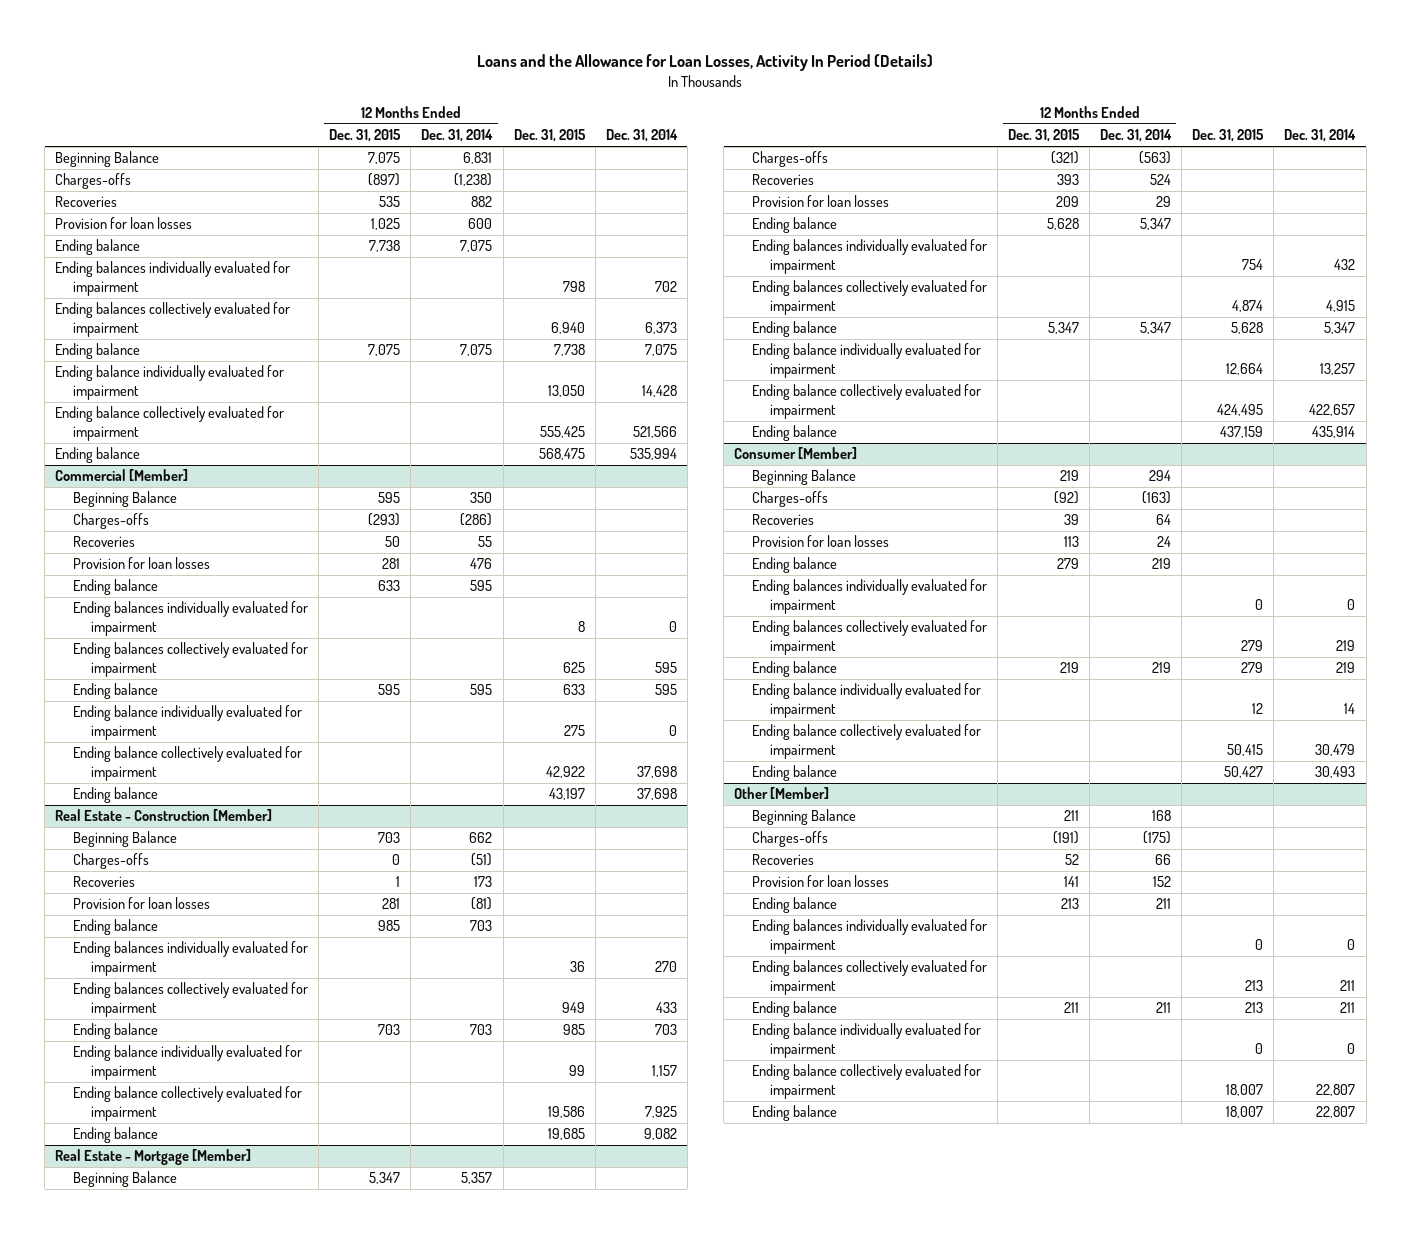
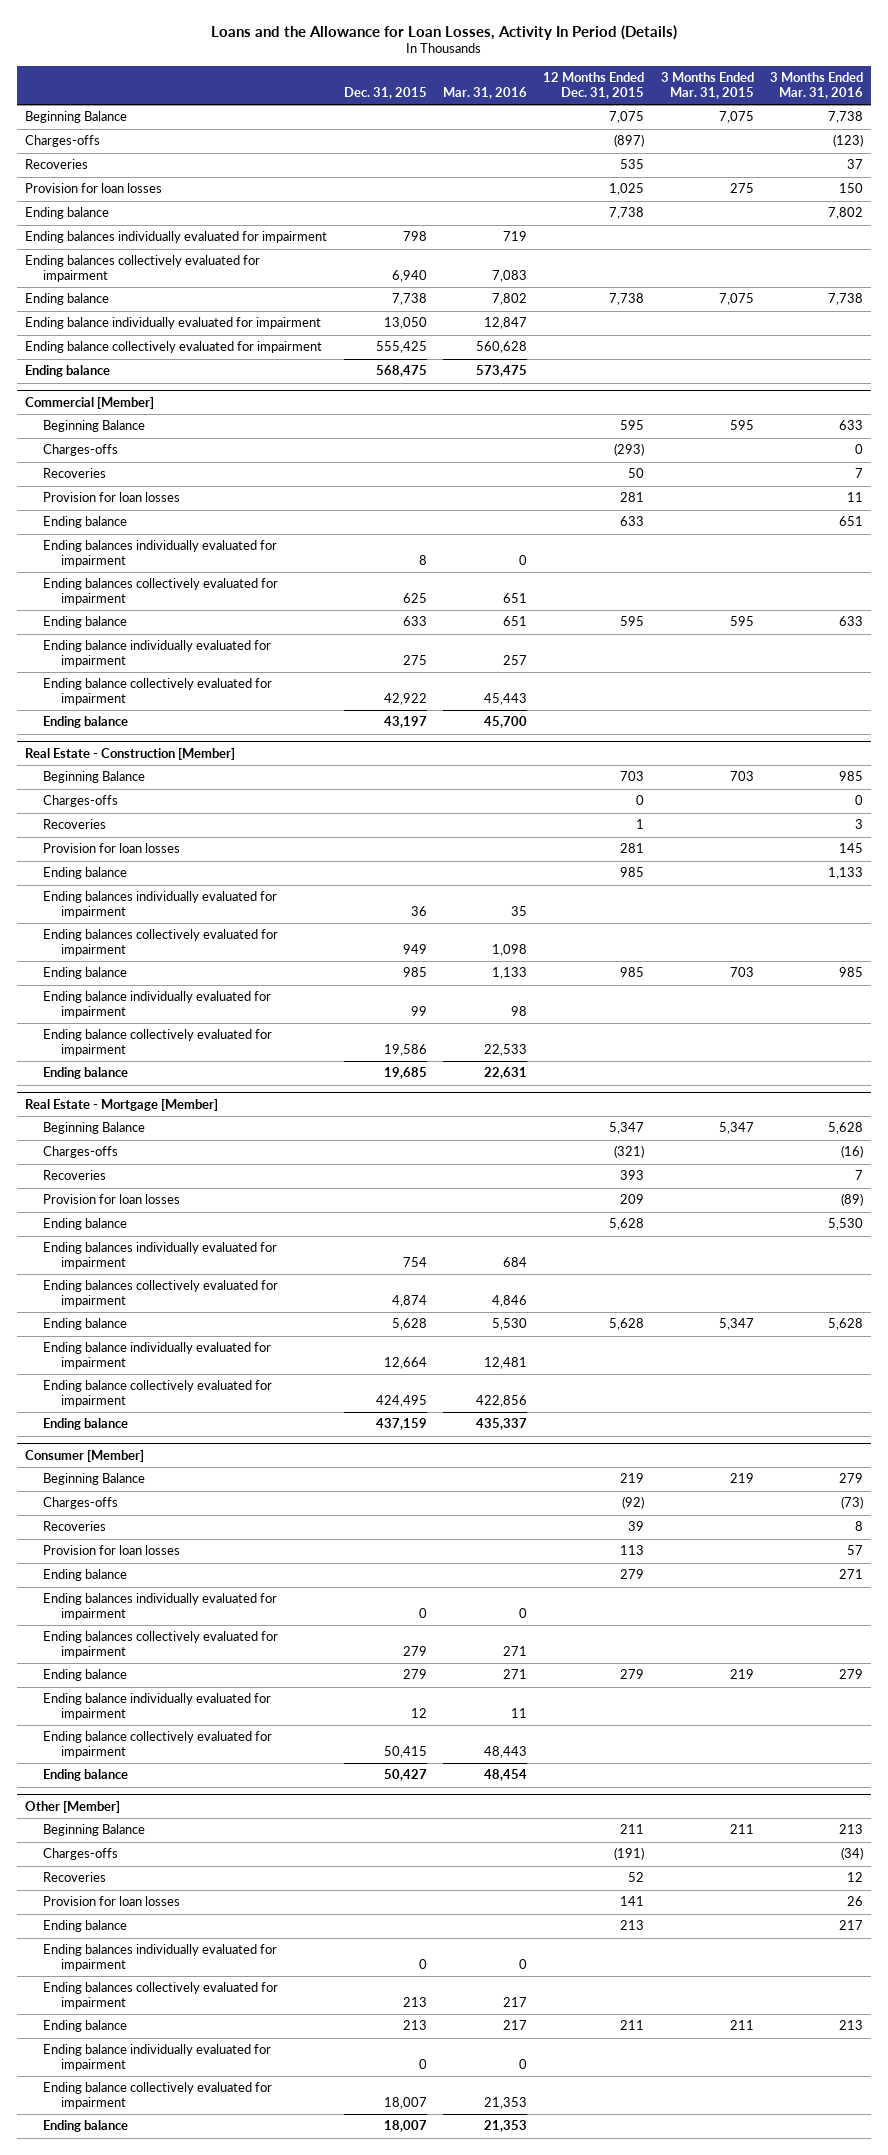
[421,129,494,143] Dec. 31, 2014 -> none
[605,129,678,143] Dec. 31, 2014 -> none
none -> [443,87,528,100] Mar. 31, 2016
none -> [660,72,754,100] 3 Months Ended Mar. 31, 2015
none -> [770,72,864,100] 3 Months Ended Mar. 31, 2016
[368,344,401,357] 7,075 -> [609,293,645,306] 7,738
[378,1024,401,1036] 703 -> [620,967,645,978] 985
[1048,322,1080,335] 5,347 -> [609,1318,645,1331] 5,628
[1060,662,1080,674] 219 -> [620,1669,645,1680] 279

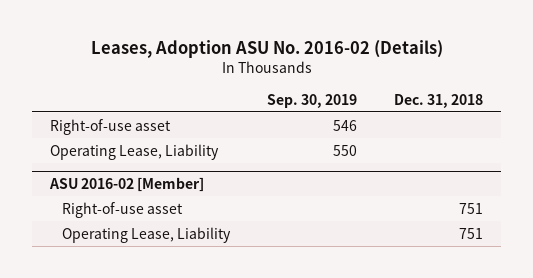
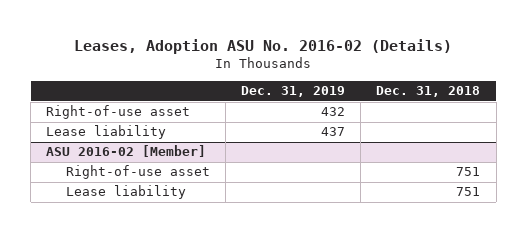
[266,93,357,108] Sep. 30, 2019 -> none
none -> [241,86,346,98] Dec. 31, 2019
[50,143,220,160] Operating Lease, Liability -> [46,125,167,140] Lease liability
[61,226,231,243] Operating Lease, Liability -> [65,185,186,200] Lease liability

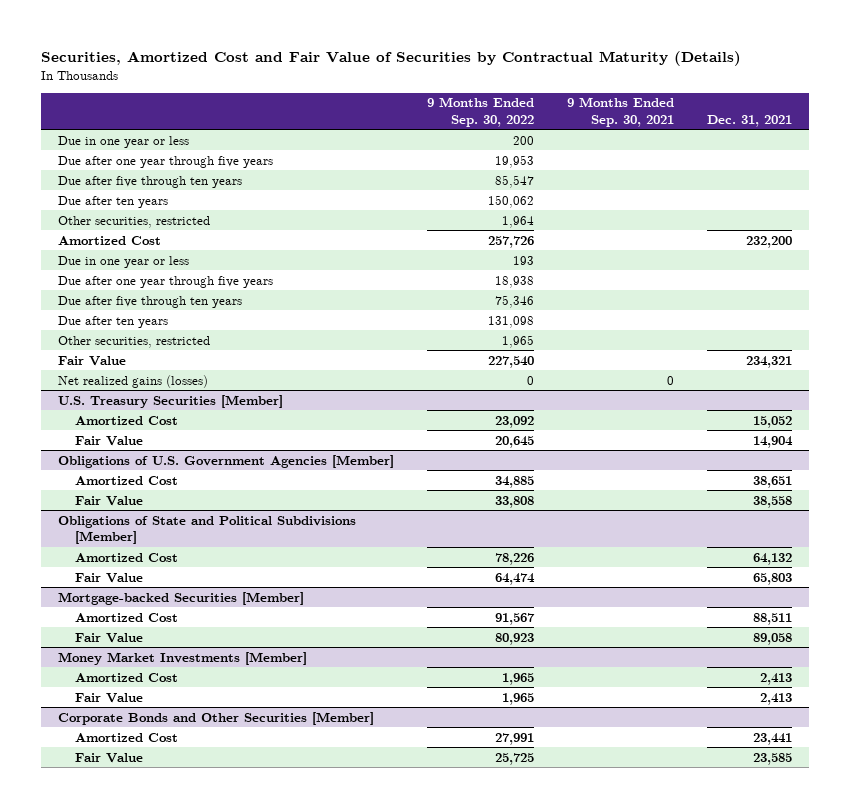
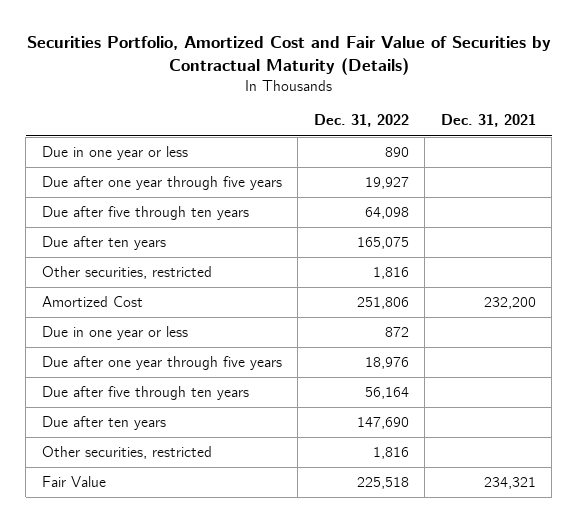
[41,50,742,66] Securities, Amortized Cost and Fair Value of Securities by Contractual Maturity (Details) -> [26,36,551,75] Securities Portfolio, Amortized Cost and Fair Value of Securities by Contractual Maturity (Details)
[426,97,534,127] 9 Months Ended Sep. 30, 2022 -> none
[567,97,675,127] 9 Months Ended Sep. 30, 2021 -> none
none -> [313,114,409,128] Dec. 31, 2022
[57,374,208,388] Net realized gains (losses) -> none
[57,394,283,408] U.S. Treasury Securities [Member] -> none
[74,415,178,425] Amortized Cost -> none
[74,435,143,446] Fair Value -> none
[57,454,394,468] Obligations of U.S. Government Agencies [Member] -> none
[74,475,178,485] Amortized Cost -> none
[74,495,143,506] Fair Value -> none
[57,515,356,545] Obligations of State and Political Subdivisions [Member] -> none
[74,552,178,562] Amortized Cost -> none
[74,572,143,583] Fair Value -> none
[57,591,304,605] Mortgage-backed Securities [Member] -> none
[74,612,178,622] Amortized Cost -> none
[74,632,143,643] Fair Value -> none
[57,651,307,665] Money Market Investments [Member] -> none
[74,672,178,682] Amortized Cost -> none
[74,692,143,703] Fair Value -> none
[57,711,374,725] Corporate Bonds and Other Securities [Member] -> none
[74,732,178,742] Amortized Cost -> none
[74,752,143,763] Fair Value -> none

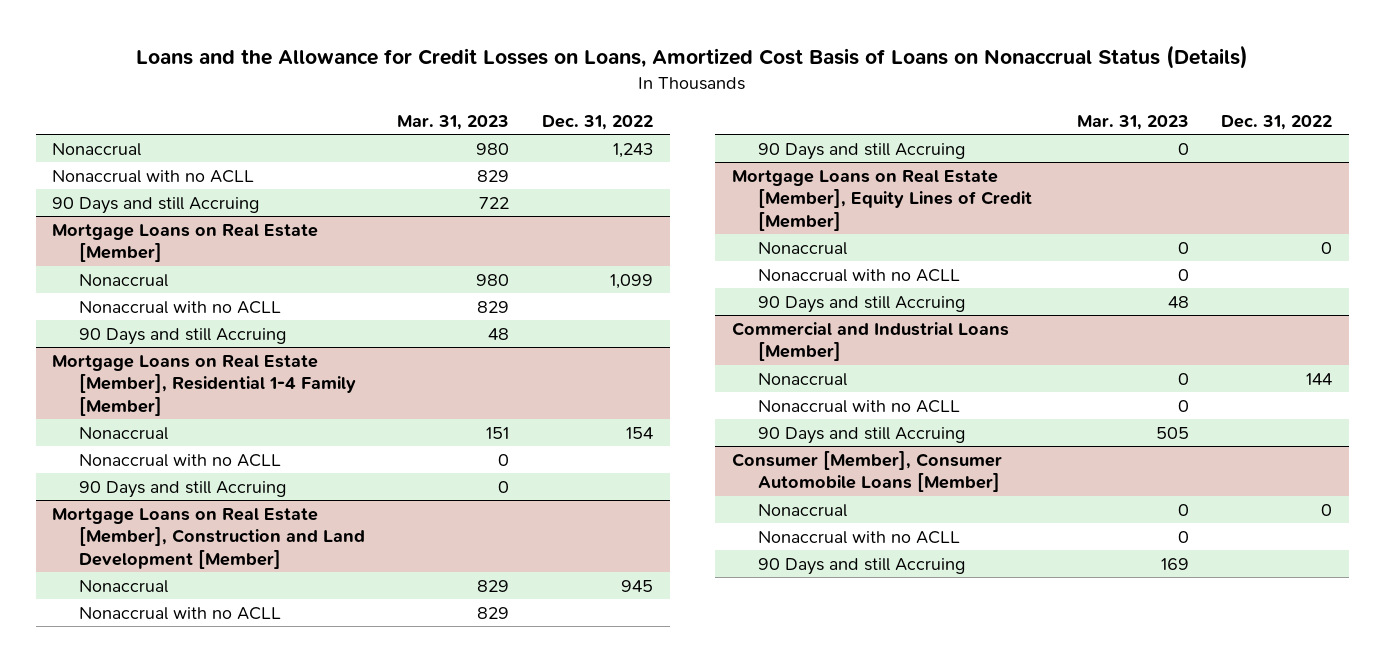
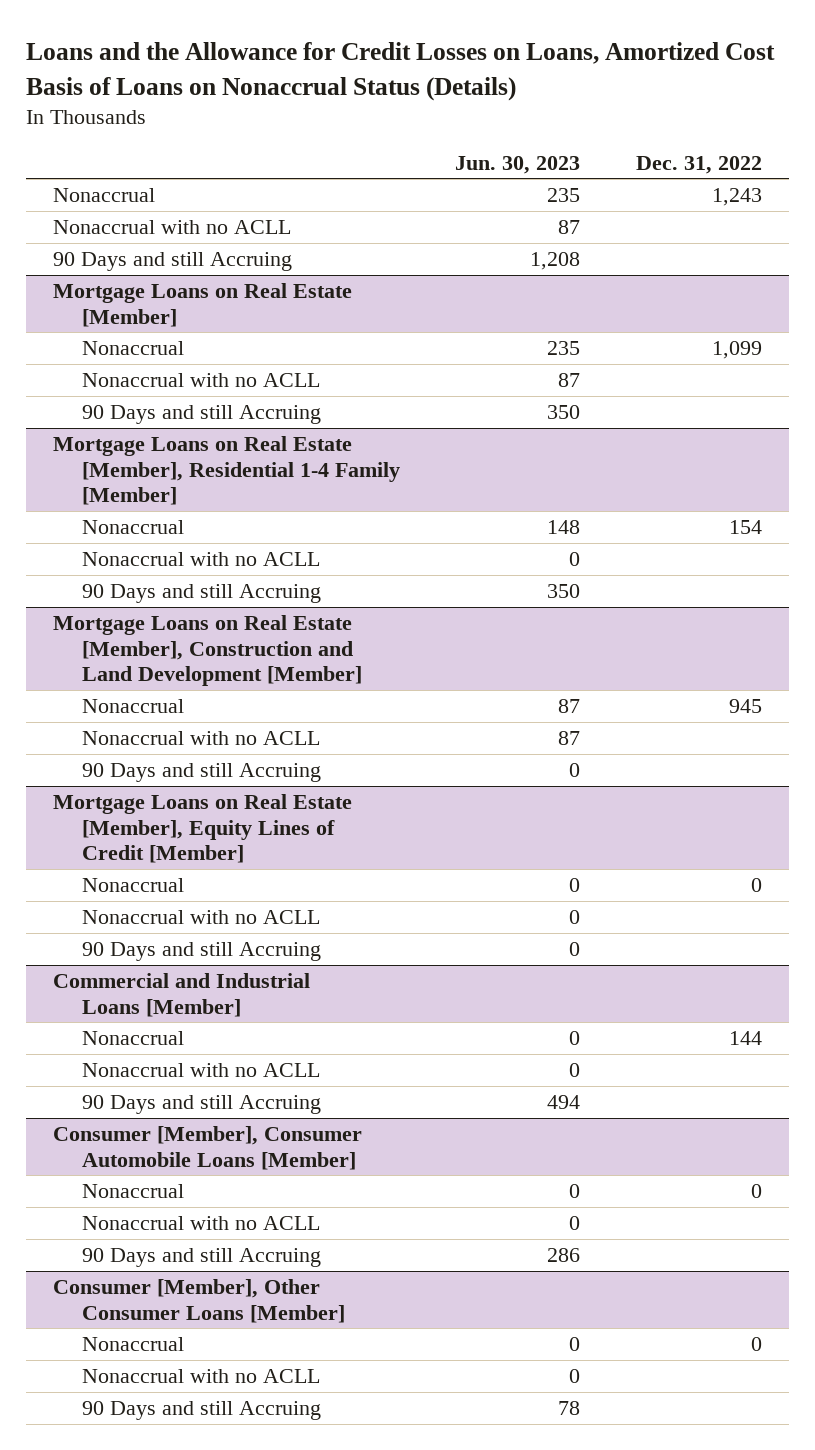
[397,114,510,130] Mar. 31, 2023 -> none
none -> [455,155,581,174] Jun. 30, 2023
none -> [53,1279,346,1323] Consumer [Member], Other Consumer Loans [Member]
none -> [82,1337,185,1352] Nonaccrual
none -> [82,1369,321,1384] Nonaccrual with no ACLL
none -> [82,1401,322,1421] 90 Days and still Accruing

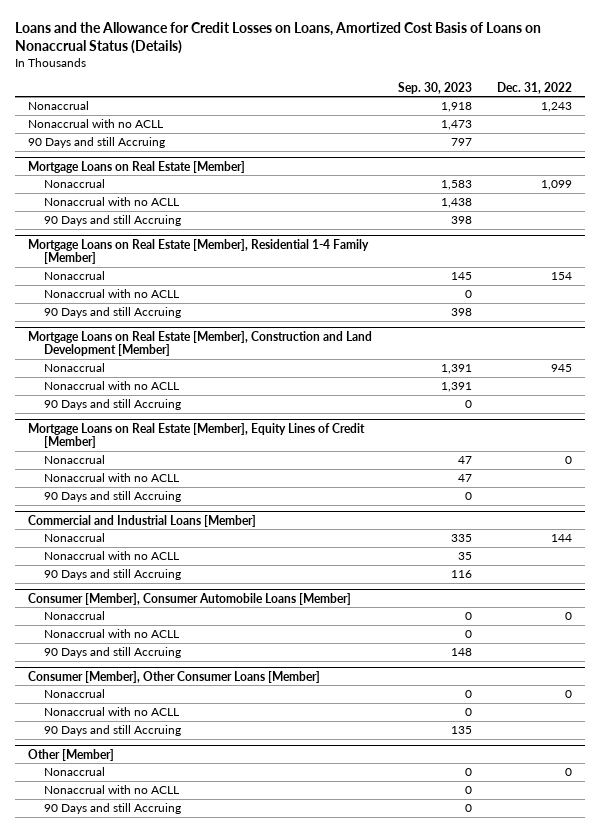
[455,155,581,174] Jun. 30, 2023 -> none
none -> [397,81,472,94] Sep. 30, 2023
none -> [27,748,114,761] Other [Member]
none -> [43,767,105,777] Nonaccrual
none -> [43,785,179,795] Nonaccrual with no ACLL
none -> [43,803,181,815] 90 Days and still Accruing

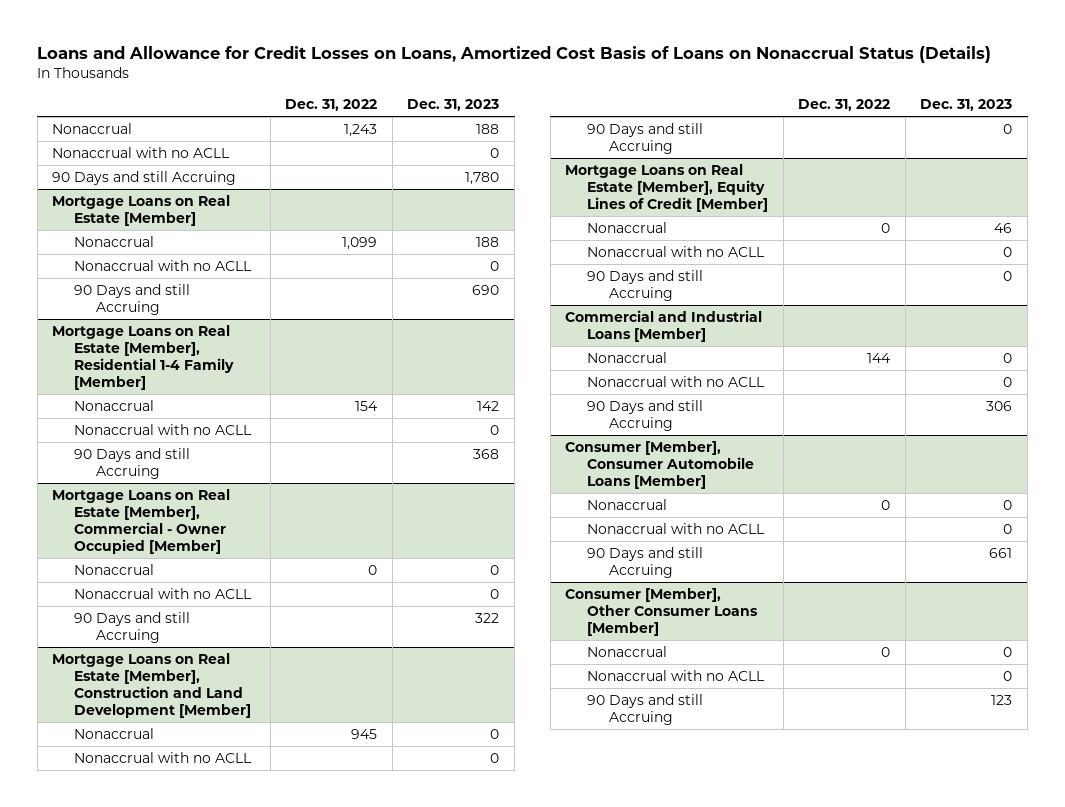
[15,22,542,55] Loans and the Allowance for Credit Losses on Loans, Amortized Cost Basis of Loans on Nonaccrual Status (Details) -> [37,46,992,64] Loans and Allowance for Credit Losses on Loans, Amortized Cost Basis of Loans on Nonaccrual Status (Details)
[397,81,472,94] Sep. 30, 2023 -> none
none -> [407,99,500,112] Dec. 31, 2023
none -> [52,488,231,554] Mortgage Loans on Real Estate [Member], Commercial - Owner Occupied [Member]
none -> [73,563,154,575] Nonaccrual
none -> [73,587,252,599] Nonaccrual with no ACLL
none -> [73,611,190,643] 90 Days and still Accruing
[27,748,114,761] Other [Member] -> none
[43,767,105,777] Nonaccrual -> none
[43,785,179,795] Nonaccrual with no ACLL -> none
[43,803,181,815] 90 Days and still Accruing -> none

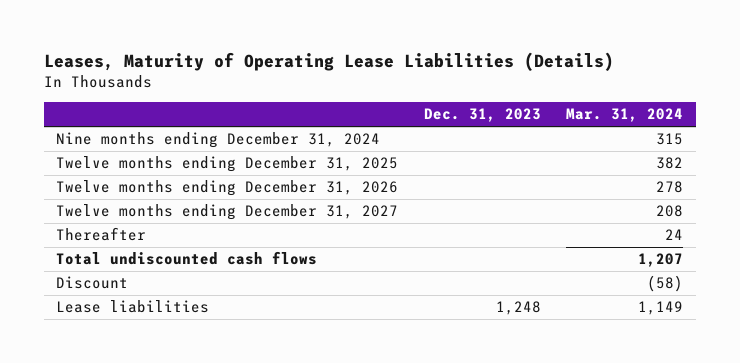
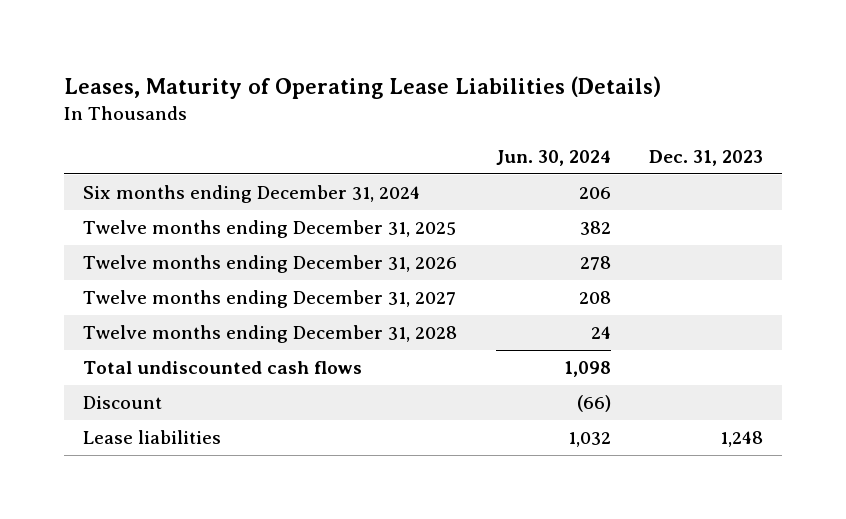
[566,108,684,123] Mar. 31, 2024 -> none
none -> [495,149,611,166] Jun. 30, 2024
[56,132,381,149] Nine months ending December 31, 2024 -> [83,185,421,204] Six months ending December 31, 2024
[56,227,147,242] Thereafter -> none
none -> [83,325,458,344] Twelve months ending December 31, 2028

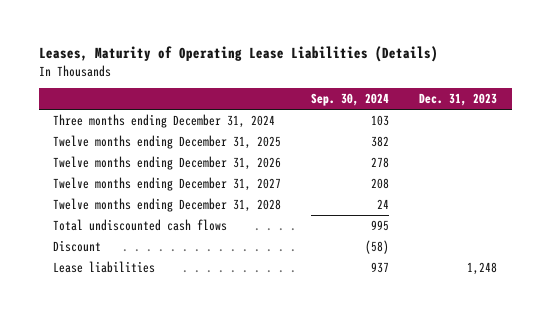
[495,149,611,166] Jun. 30, 2024 -> none
none -> [311,93,390,107] Sep. 30, 2024
[83,185,421,204] Six months ending December 31, 2024 -> [53,113,276,128] Three months ending December 31, 2024

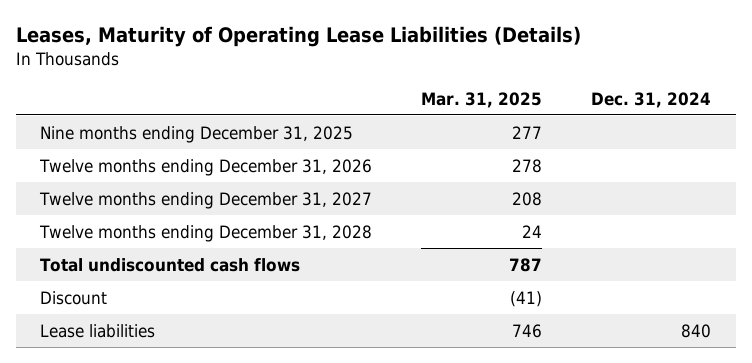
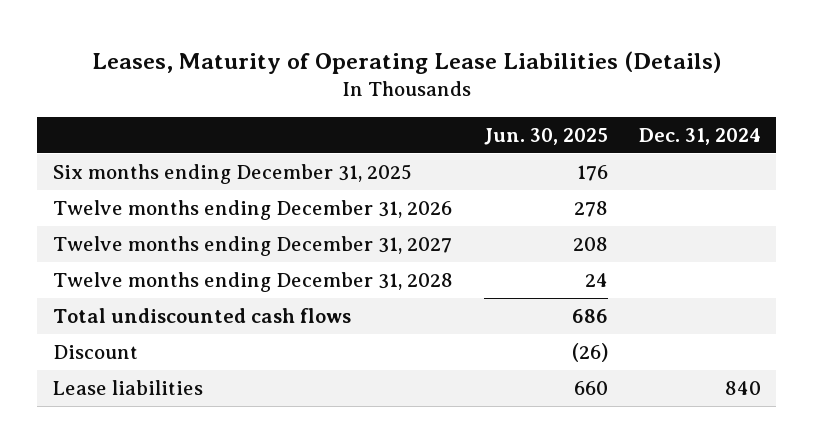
[421,91,543,108] Mar. 31, 2025 -> none
none -> [483,127,608,145] Jun. 30, 2025
[40,125,354,143] Nine months ending December 31, 2025 -> [52,163,412,184] Six months ending December 31, 2025

